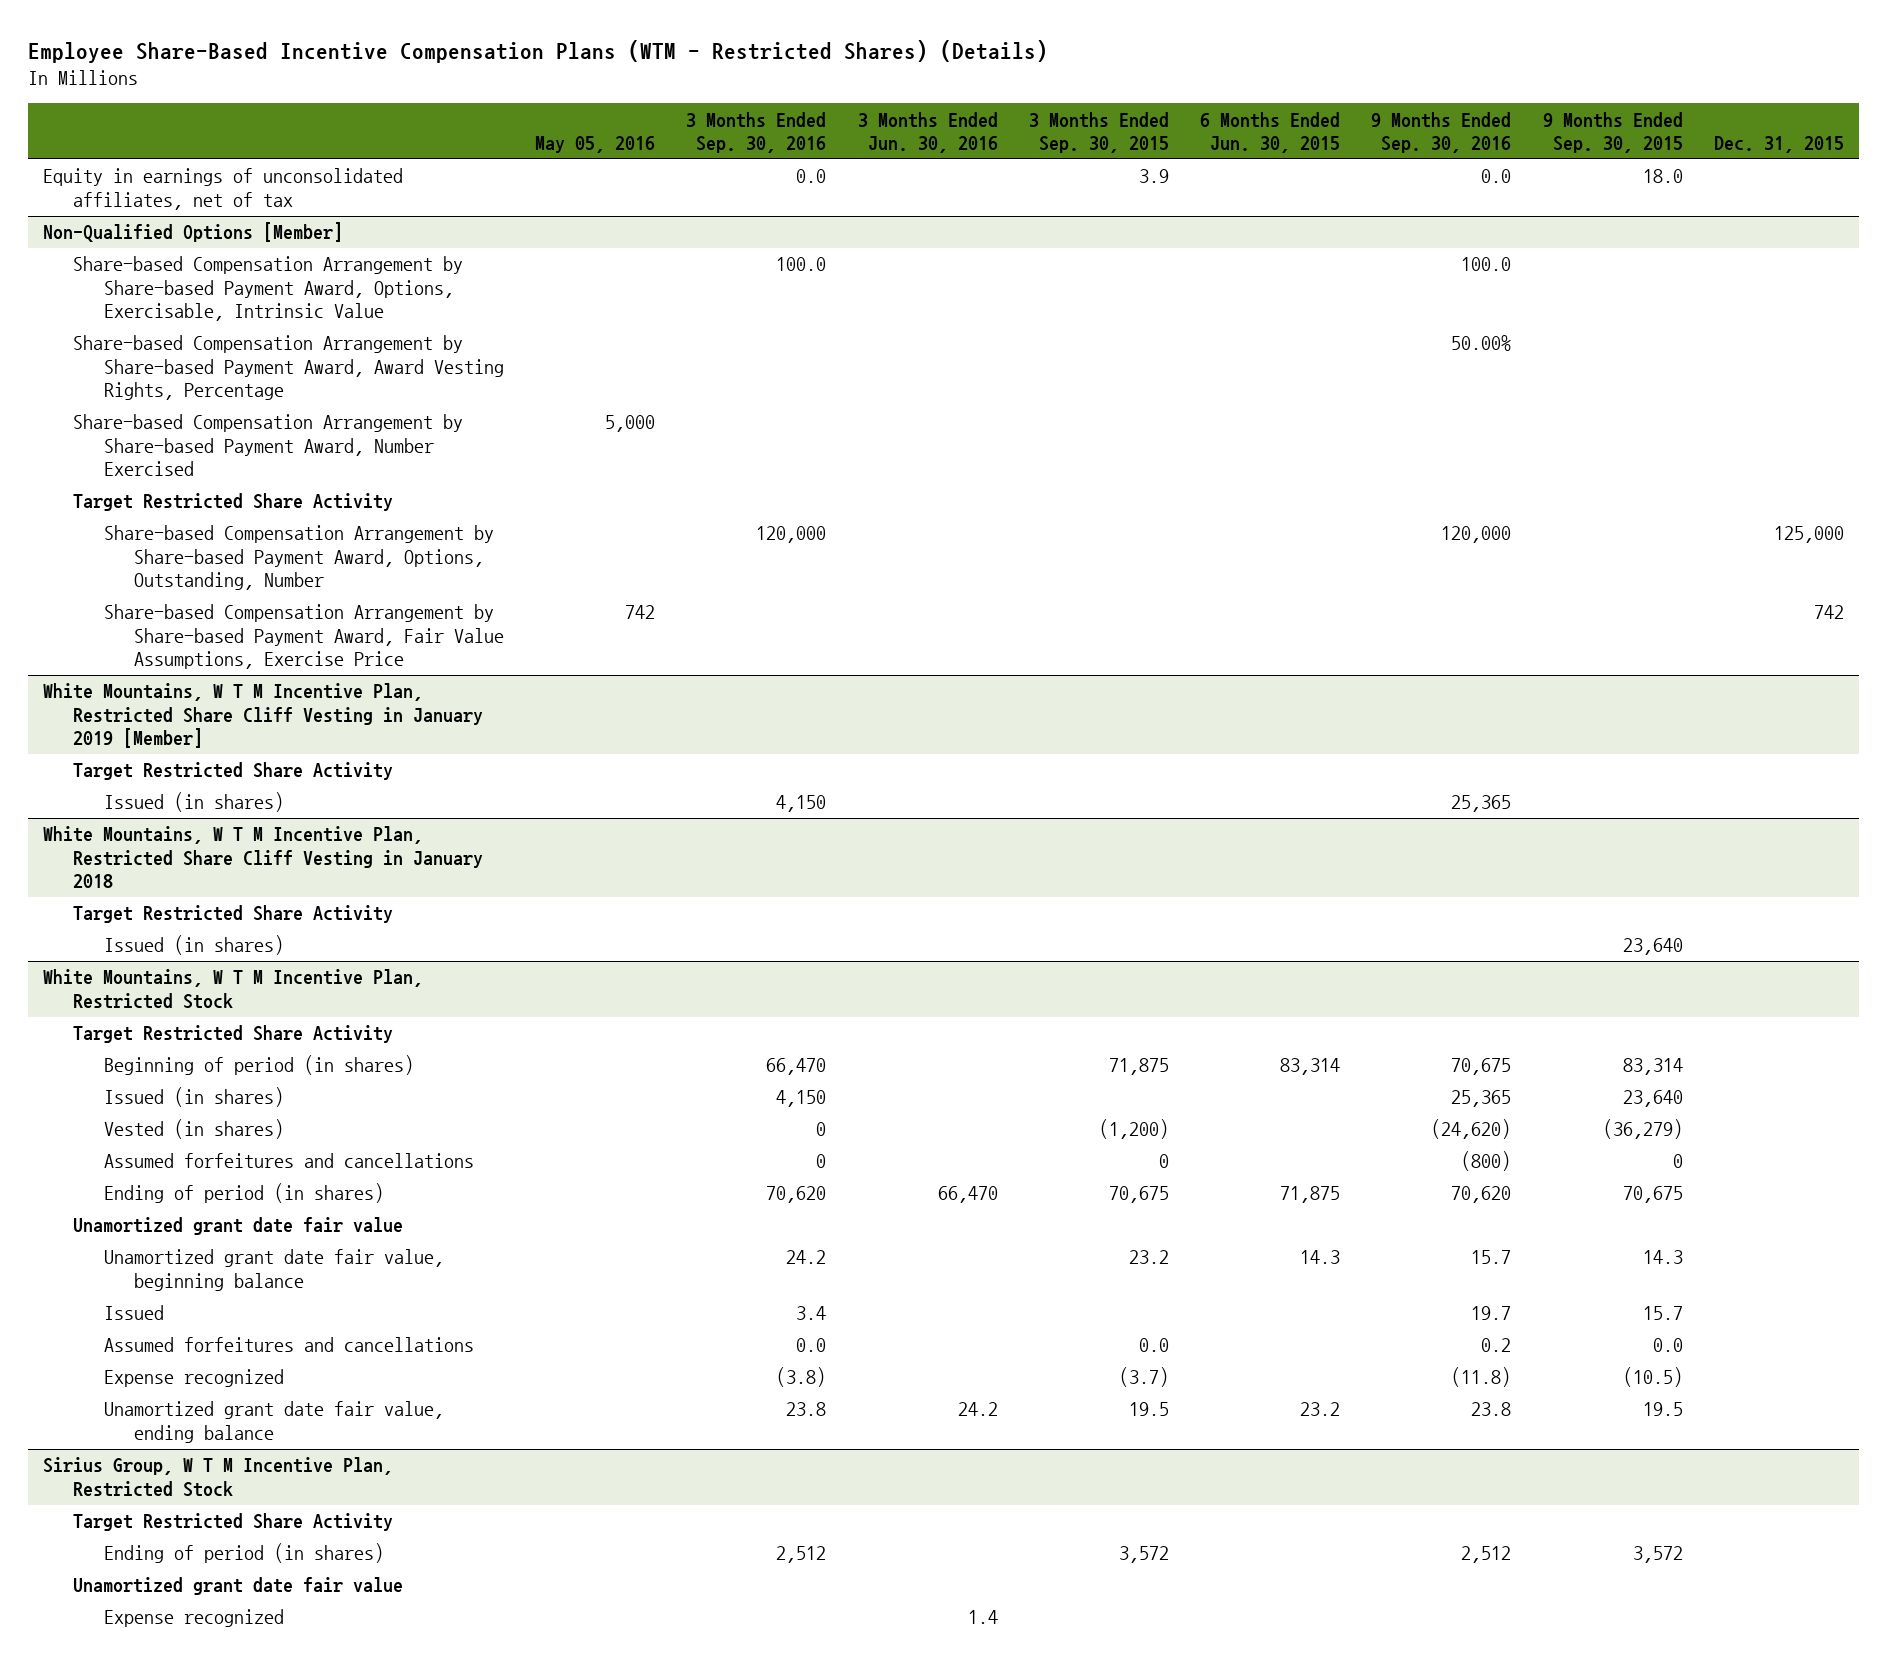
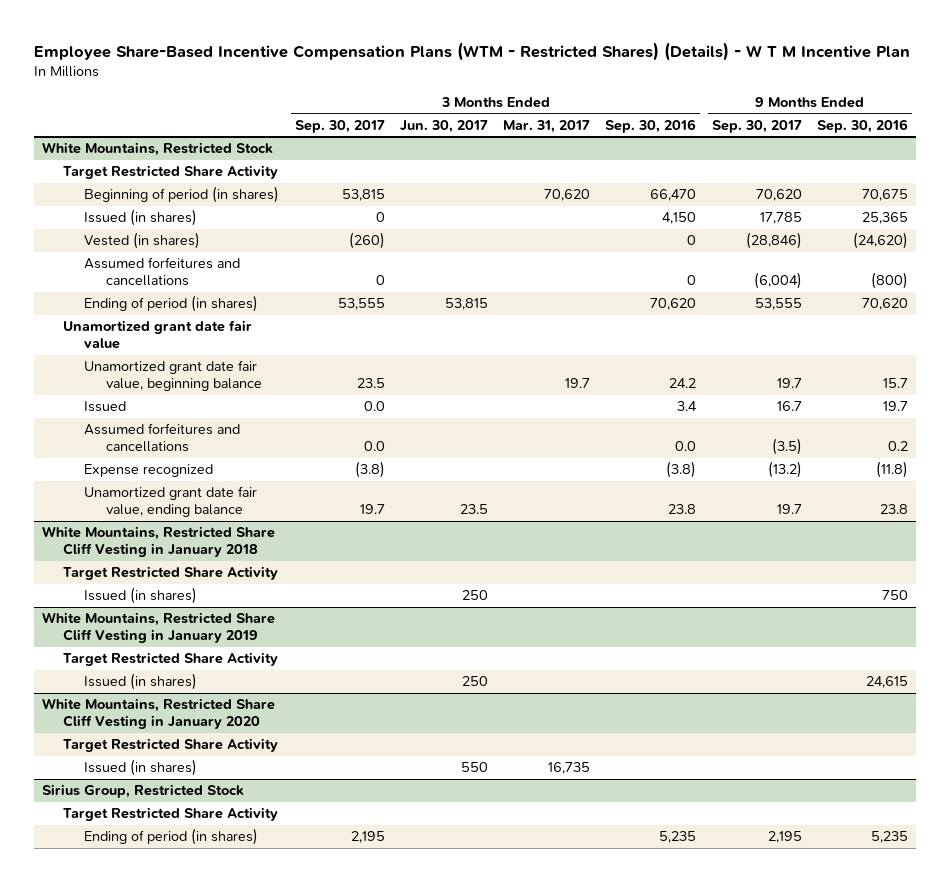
[27,39,1048,63] Employee Share-Based Incentive Compensation Plans (WTM - Restricted Shares) (Details) -> [34,41,911,61] Employee Share-Based Incentive Compensation Plans (WTM - Restricted Shares) (Details) - W T M Incentive Plan
[535,135,656,153] May 05, 2016 -> none
[857,111,998,153] 3 Months Ended Jun. 30, 2016 -> none
[1028,111,1169,153] 3 Months Ended Sep. 30, 2015 -> none
[1200,111,1341,153] 6 Months Ended Jun. 30, 2015 -> none
[1542,111,1683,153] 9 Months Ended Sep. 30, 2015 -> none
[1713,135,1844,153] Dec. 31, 2015 -> none
none -> [294,119,385,133] Sep. 30, 2017
none -> [399,119,488,133] Jun. 30, 2017
none -> [503,119,591,133] Mar. 31, 2017
none -> [711,119,802,133] Sep. 30, 2017
[43,168,404,210] Equity in earnings of unconsolidated affiliates, net of tax -> none
[43,222,344,243] Non-Qualified Options [Member] -> none
[73,256,464,321] Share-based Compensation Arrangement by Share-based Payment Award, Options, Exercisable, Intrinsic Value -> none
[73,335,504,400] Share-based Compensation Arrangement by Share-based Payment Award, Award Vesting Rights, Percentage -> none
[73,414,464,476] Share-based Compensation Arrangement by Share-based Payment Award, Number Exercised -> none
[73,493,394,512] Target Restricted Share Activity -> none
[103,525,494,590] Share-based Compensation Arrangement by Share-based Payment Award, Options, Outstanding, Number -> none
[103,604,504,669] Share-based Compensation Arrangement by Share-based Payment Award, Fair Value Assumptions, Exercise Price -> none
[43,683,484,748] White Mountains, W T M Incentive Plan, Restricted Share Cliff Vesting in January 2019 [Member] -> none
[73,762,394,781] Target Restricted Share Activity -> none
[103,792,284,813] Issued (in shares) -> none
[43,826,484,888] White Mountains, W T M Incentive Plan, Restricted Share Cliff Vesting in January 2018 -> none
[73,905,394,924] Target Restricted Share Activity -> none
[103,935,284,956] Issued (in shares) -> none
[43,969,424,1009] White Mountains, W T M Incentive Plan, Restricted Stock -> none
none -> [41,142,273,157] White Mountains, Restricted Stock
[43,1457,394,1497] Sirius Group, W T M Incentive Plan, Restricted Stock -> none
none -> [41,526,275,558] White Mountains, Restricted Share Cliff Vesting in January 2018
[73,1577,404,1596] Unamortized grant date fair value -> none
[103,1609,284,1628] Expense recognized -> none
none -> [84,587,198,605] Issued (in shares)
none -> [41,612,275,644] White Mountains, Restricted Share Cliff Vesting in January 2019
none -> [63,652,279,667] Target Restricted Share Activity
none -> [84,673,198,691] Issued (in shares)
none -> [41,698,275,730] White Mountains, Restricted Share Cliff Vesting in January 2020
none -> [63,738,279,753] Target Restricted Share Activity
none -> [84,759,198,777] Issued (in shares)
none -> [41,784,244,799] Sirius Group, Restricted Stock
none -> [63,807,279,822] Target Restricted Share Activity
[776,1546,827,1564] 2,512 -> [659,831,697,844] 5,235
[1461,1546,1512,1564] 2,512 -> [871,831,909,844] 5,235

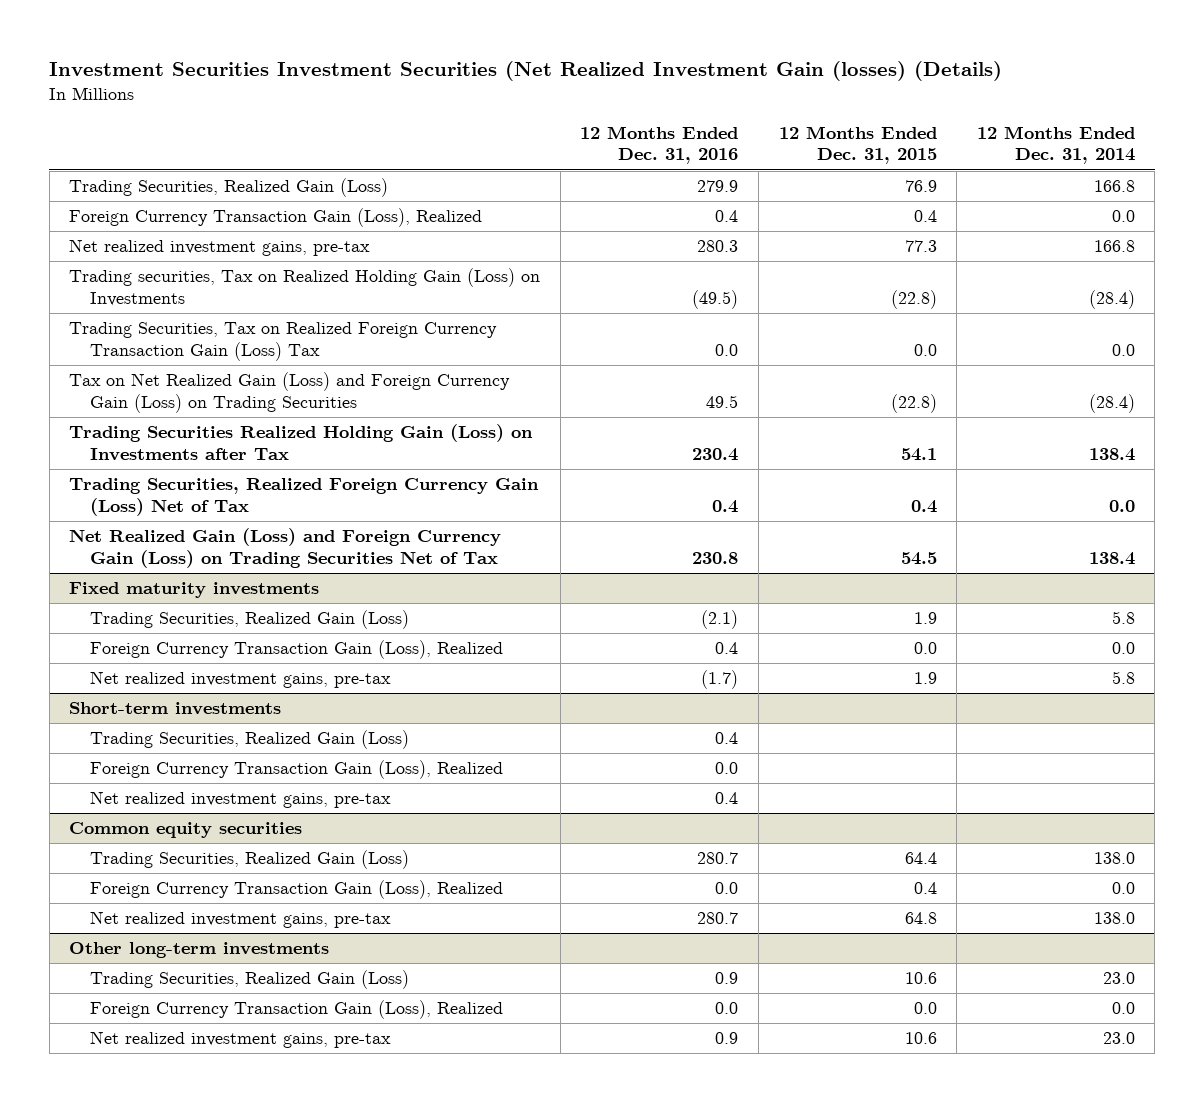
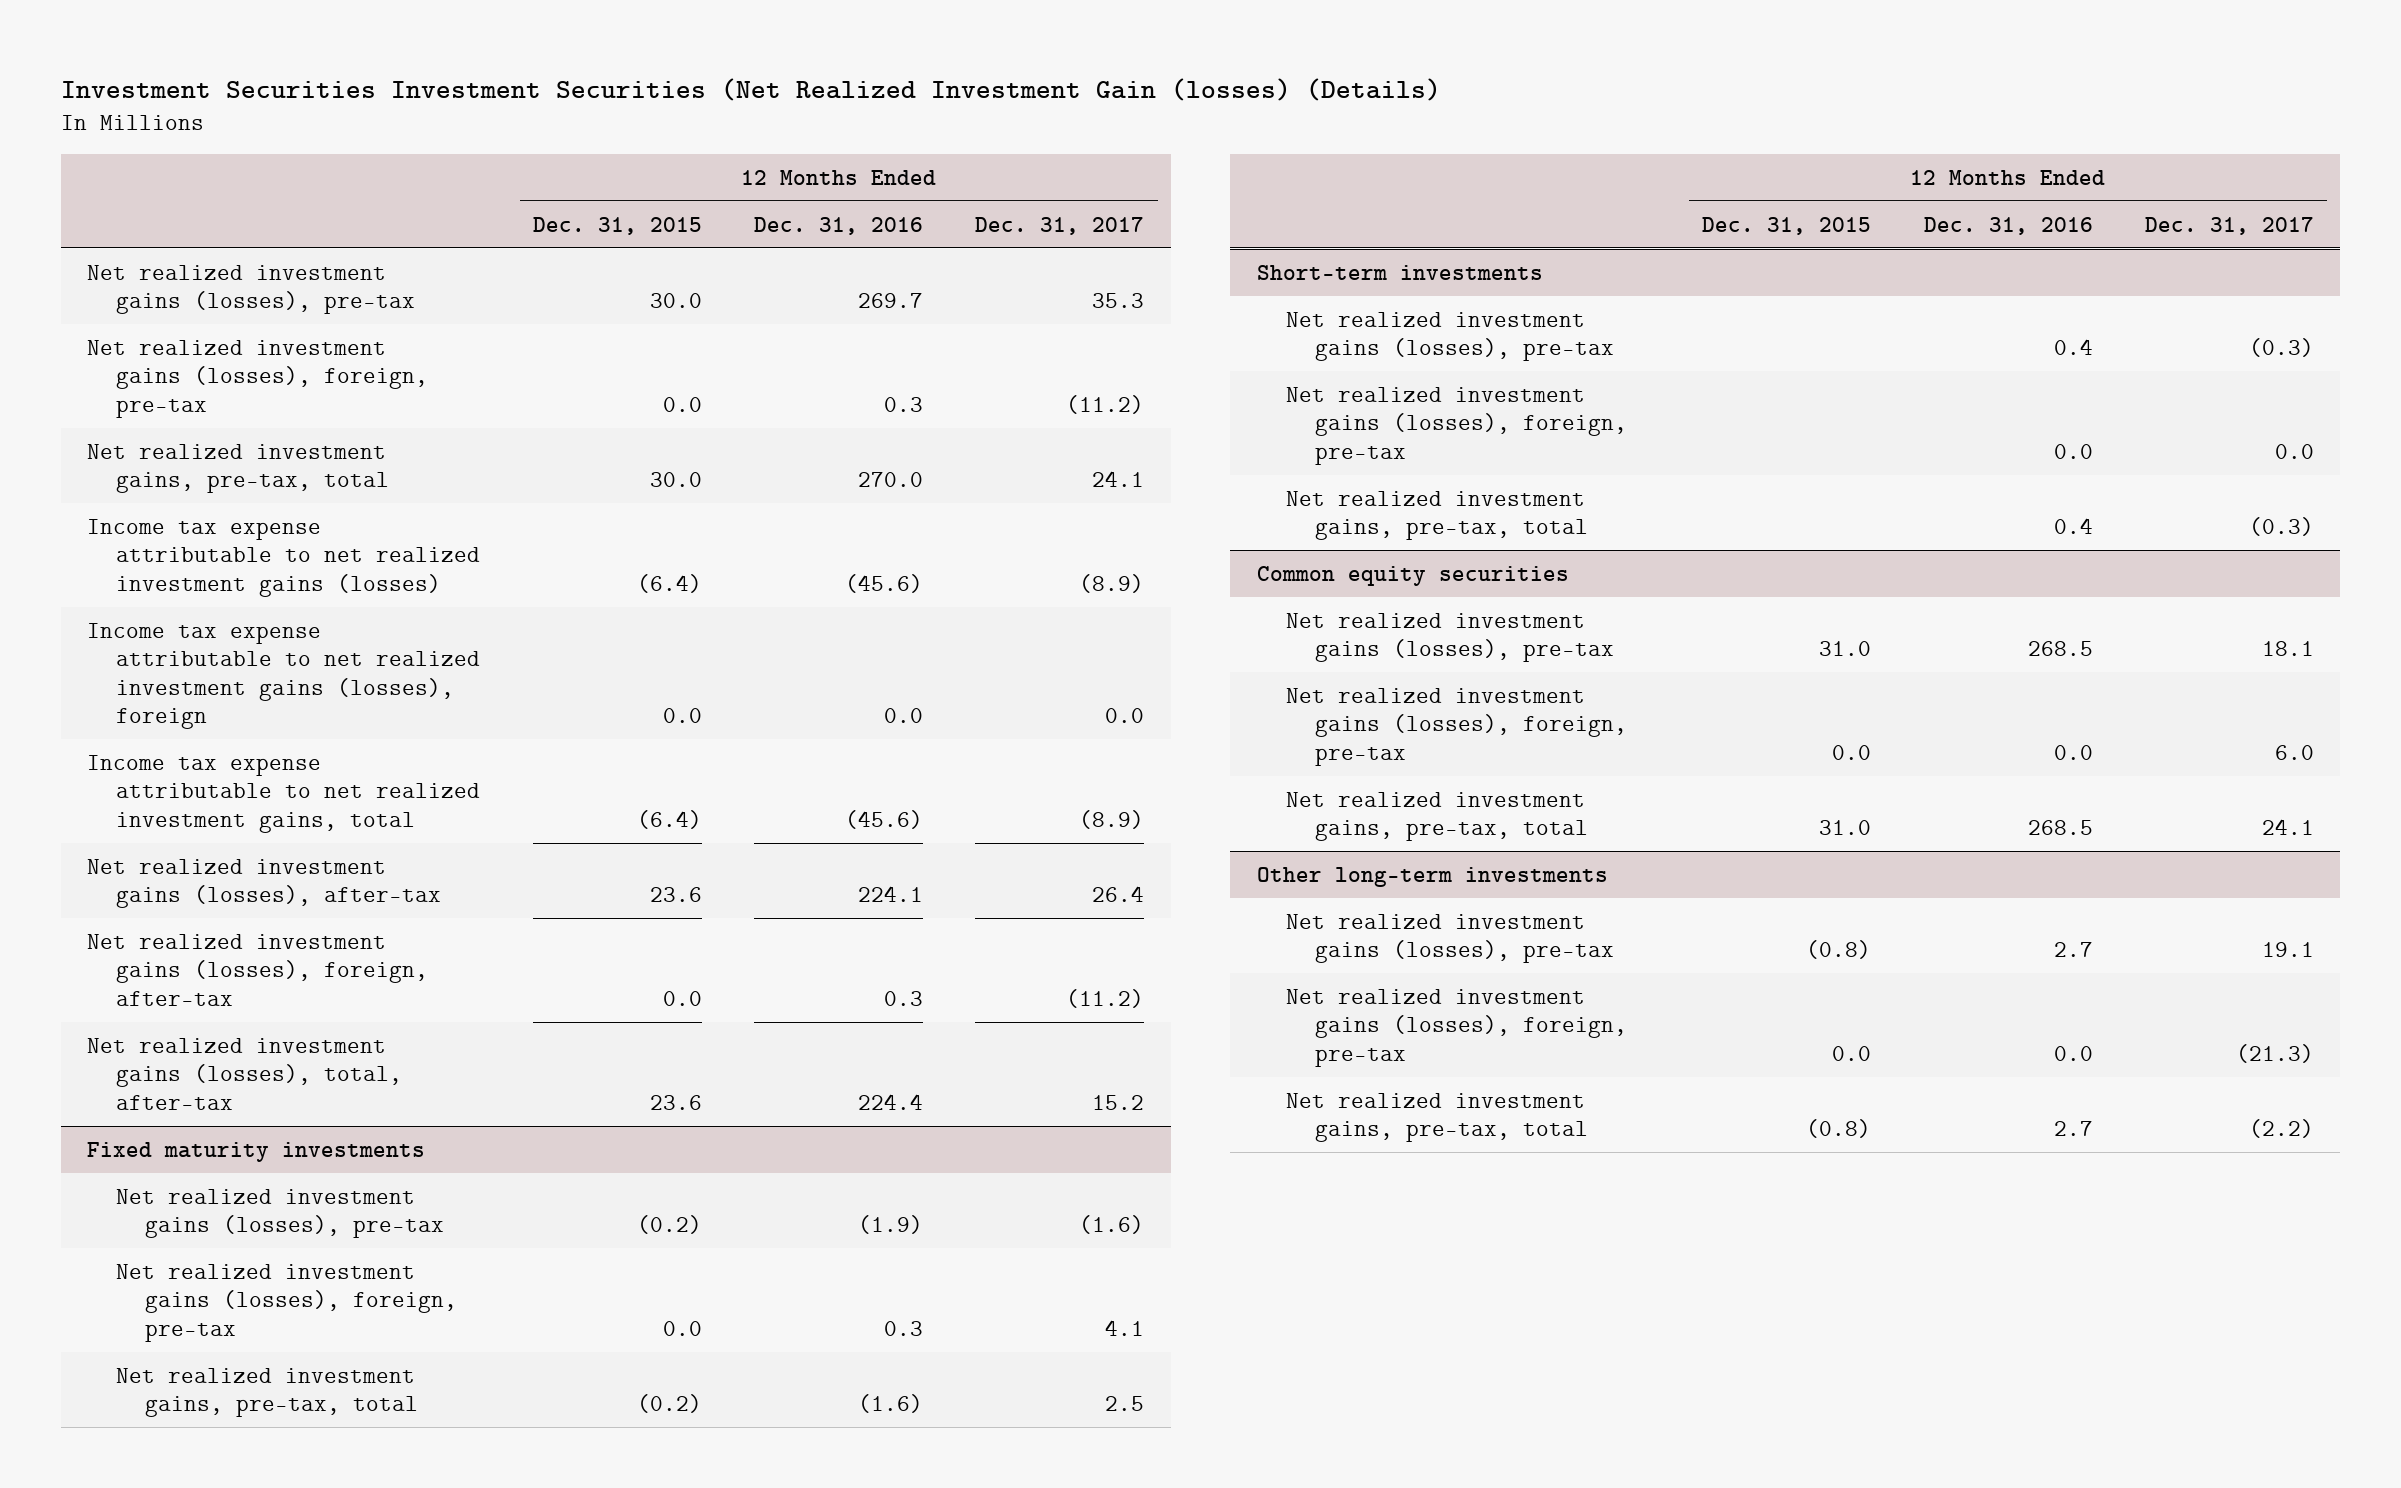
[976,125,1135,165] 12 Months Ended Dec. 31, 2014 -> none
none -> [975,216,1145,235] Dec. 31, 2017
[69,178,389,198] Trading Securities, Realized Gain (Loss) -> [86,264,416,315] Net realized investment gains (losses), pre-tax
[697,180,739,193] 279.9 -> [858,293,924,309] 269.7
[904,180,937,193] 76.9 -> [649,293,702,309] 30.0
[69,208,483,228] Foreign Currency Transaction Gain (Loss), Realized -> [86,339,429,418] Net realized investment gains (losses), foreign, pre-tax
[715,210,739,223] 0.4 -> [884,396,924,412] 0.3
[913,210,937,223] 0.4 -> [662,396,702,412] 0.0
[69,239,371,257] Net realized investment gains, pre-tax -> [86,443,390,494] Net realized investment gains, pre-tax, total
[697,240,739,253] 280.3 -> [858,472,924,488] 270.0
[904,240,937,253] 77.3 -> [649,472,702,488] 30.0
[69,268,541,306] Trading securities, Tax on Realized Holding Gain (Loss) on Investments -> [86,518,481,597] Income tax expense attributable to net realized investment gains (losses)
[692,289,739,309] (49.5) -> [845,573,924,593] (45.6)
[890,289,937,309] (22.8) -> [636,573,702,593] (6.4)
[69,322,498,361] Trading Securities, Tax on Realized Foreign Currency Transaction Gain (Loss) Tax -> [86,622,481,729] Income tax expense attributable to net realized investment gains (losses), foreign
[69,372,511,413] Tax on Net Realized Gain (Loss) and Foreign Currency Gain (Loss) on Trading Securities -> [86,754,481,833] Income tax expense attributable to net realized investment gains, total
[706,394,739,408] 49.5 -> [845,809,924,829] (45.6)
[890,393,937,413] (22.8) -> [636,809,702,829] (6.4)
[69,424,534,461] Trading Securities Realized Holding Gain (Loss) on Investments after Tax -> [86,858,442,909] Net realized investment gains (losses), after-tax
[692,447,739,461] 230.4 -> [858,886,924,903] 224.1
[900,447,937,461] 54.1 -> [649,887,702,903] 23.6
[69,478,540,516] Trading Securities, Realized Foreign Currency Gain (Loss) Net of Tax -> [86,933,429,1006] Net realized investment gains (losses), foreign, after-tax
[712,499,739,513] 0.4 -> [884,990,924,1006] 0.3
[910,499,937,513] 0.4 -> [662,990,702,1006] 0.0
[69,528,502,568] Net Realized Gain (Loss) and Foreign Currency Gain (Loss) on Trading Securities Net of Tax -> [86,1037,403,1110] Net realized investment gains (losses), total, after-tax
[692,551,739,564] 230.8 -> [858,1093,924,1110] 224.4
[900,551,937,565] 54.5 -> [649,1094,702,1110] 23.6
[90,610,410,630] Trading Securities, Realized Gain (Loss) -> [116,1188,445,1239] Net realized investment gains (losses), pre-tax
[701,610,739,630] (2.1) -> [858,1215,924,1235] (1.9)
[913,612,937,625] 1.9 -> [636,1215,702,1235] (0.2)
[90,640,504,660] Foreign Currency Transaction Gain (Loss), Realized -> [116,1263,458,1342] Net realized investment gains (losses), foreign, pre-tax
[715,642,739,655] 0.4 -> [884,1320,924,1336] 0.3
[90,671,392,689] Net realized investment gains, pre-tax -> [116,1367,419,1418] Net realized investment gains, pre-tax, total
[701,670,739,690] (1.7) -> [858,1394,924,1414] (1.6)
[913,672,937,685] 1.9 -> [636,1394,702,1414] (0.2)
[90,730,410,750] Trading Securities, Realized Gain (Loss) -> [1285,311,1615,362] Net realized investment gains (losses), pre-tax
[90,760,504,780] Foreign Currency Transaction Gain (Loss), Realized -> [1285,386,1628,465] Net realized investment gains (losses), foreign, pre-tax
[90,791,392,809] Net realized investment gains, pre-tax -> [1285,490,1589,541] Net realized investment gains, pre-tax, total
[90,850,410,870] Trading Securities, Realized Gain (Loss) -> [1285,612,1615,663] Net realized investment gains (losses), pre-tax
[697,852,739,865] 280.7 -> [2027,641,2093,657] 268.5
[904,852,937,865] 64.4 -> [1819,641,1872,657] 31.0
[90,880,504,900] Foreign Currency Transaction Gain (Loss), Realized -> [1285,687,1628,766] Net realized investment gains (losses), foreign, pre-tax
[913,882,937,895] 0.4 -> [1832,744,1872,760] 0.0
[90,911,392,929] Net realized investment gains, pre-tax -> [1285,791,1589,842] Net realized investment gains, pre-tax, total
[697,912,739,925] 280.7 -> [2027,820,2093,836] 268.5
[904,912,937,925] 64.8 -> [1819,820,1872,836] 31.0
[90,970,410,990] Trading Securities, Realized Gain (Loss) -> [1285,913,1615,964] Net realized investment gains (losses), pre-tax
[715,972,739,985] 0.9 -> [2053,942,2093,958] 2.7
[904,972,937,985] 10.6 -> [1806,940,1872,960] (0.8)
[90,1000,504,1020] Foreign Currency Transaction Gain (Loss), Realized -> [1285,988,1628,1067] Net realized investment gains (losses), foreign, pre-tax
[90,1031,392,1049] Net realized investment gains, pre-tax -> [1285,1092,1589,1143] Net realized investment gains, pre-tax, total
[715,1032,739,1045] 0.9 -> [2053,1121,2093,1137] 2.7
[904,1032,937,1045] 10.6 -> [1806,1119,1872,1139] (0.8)

